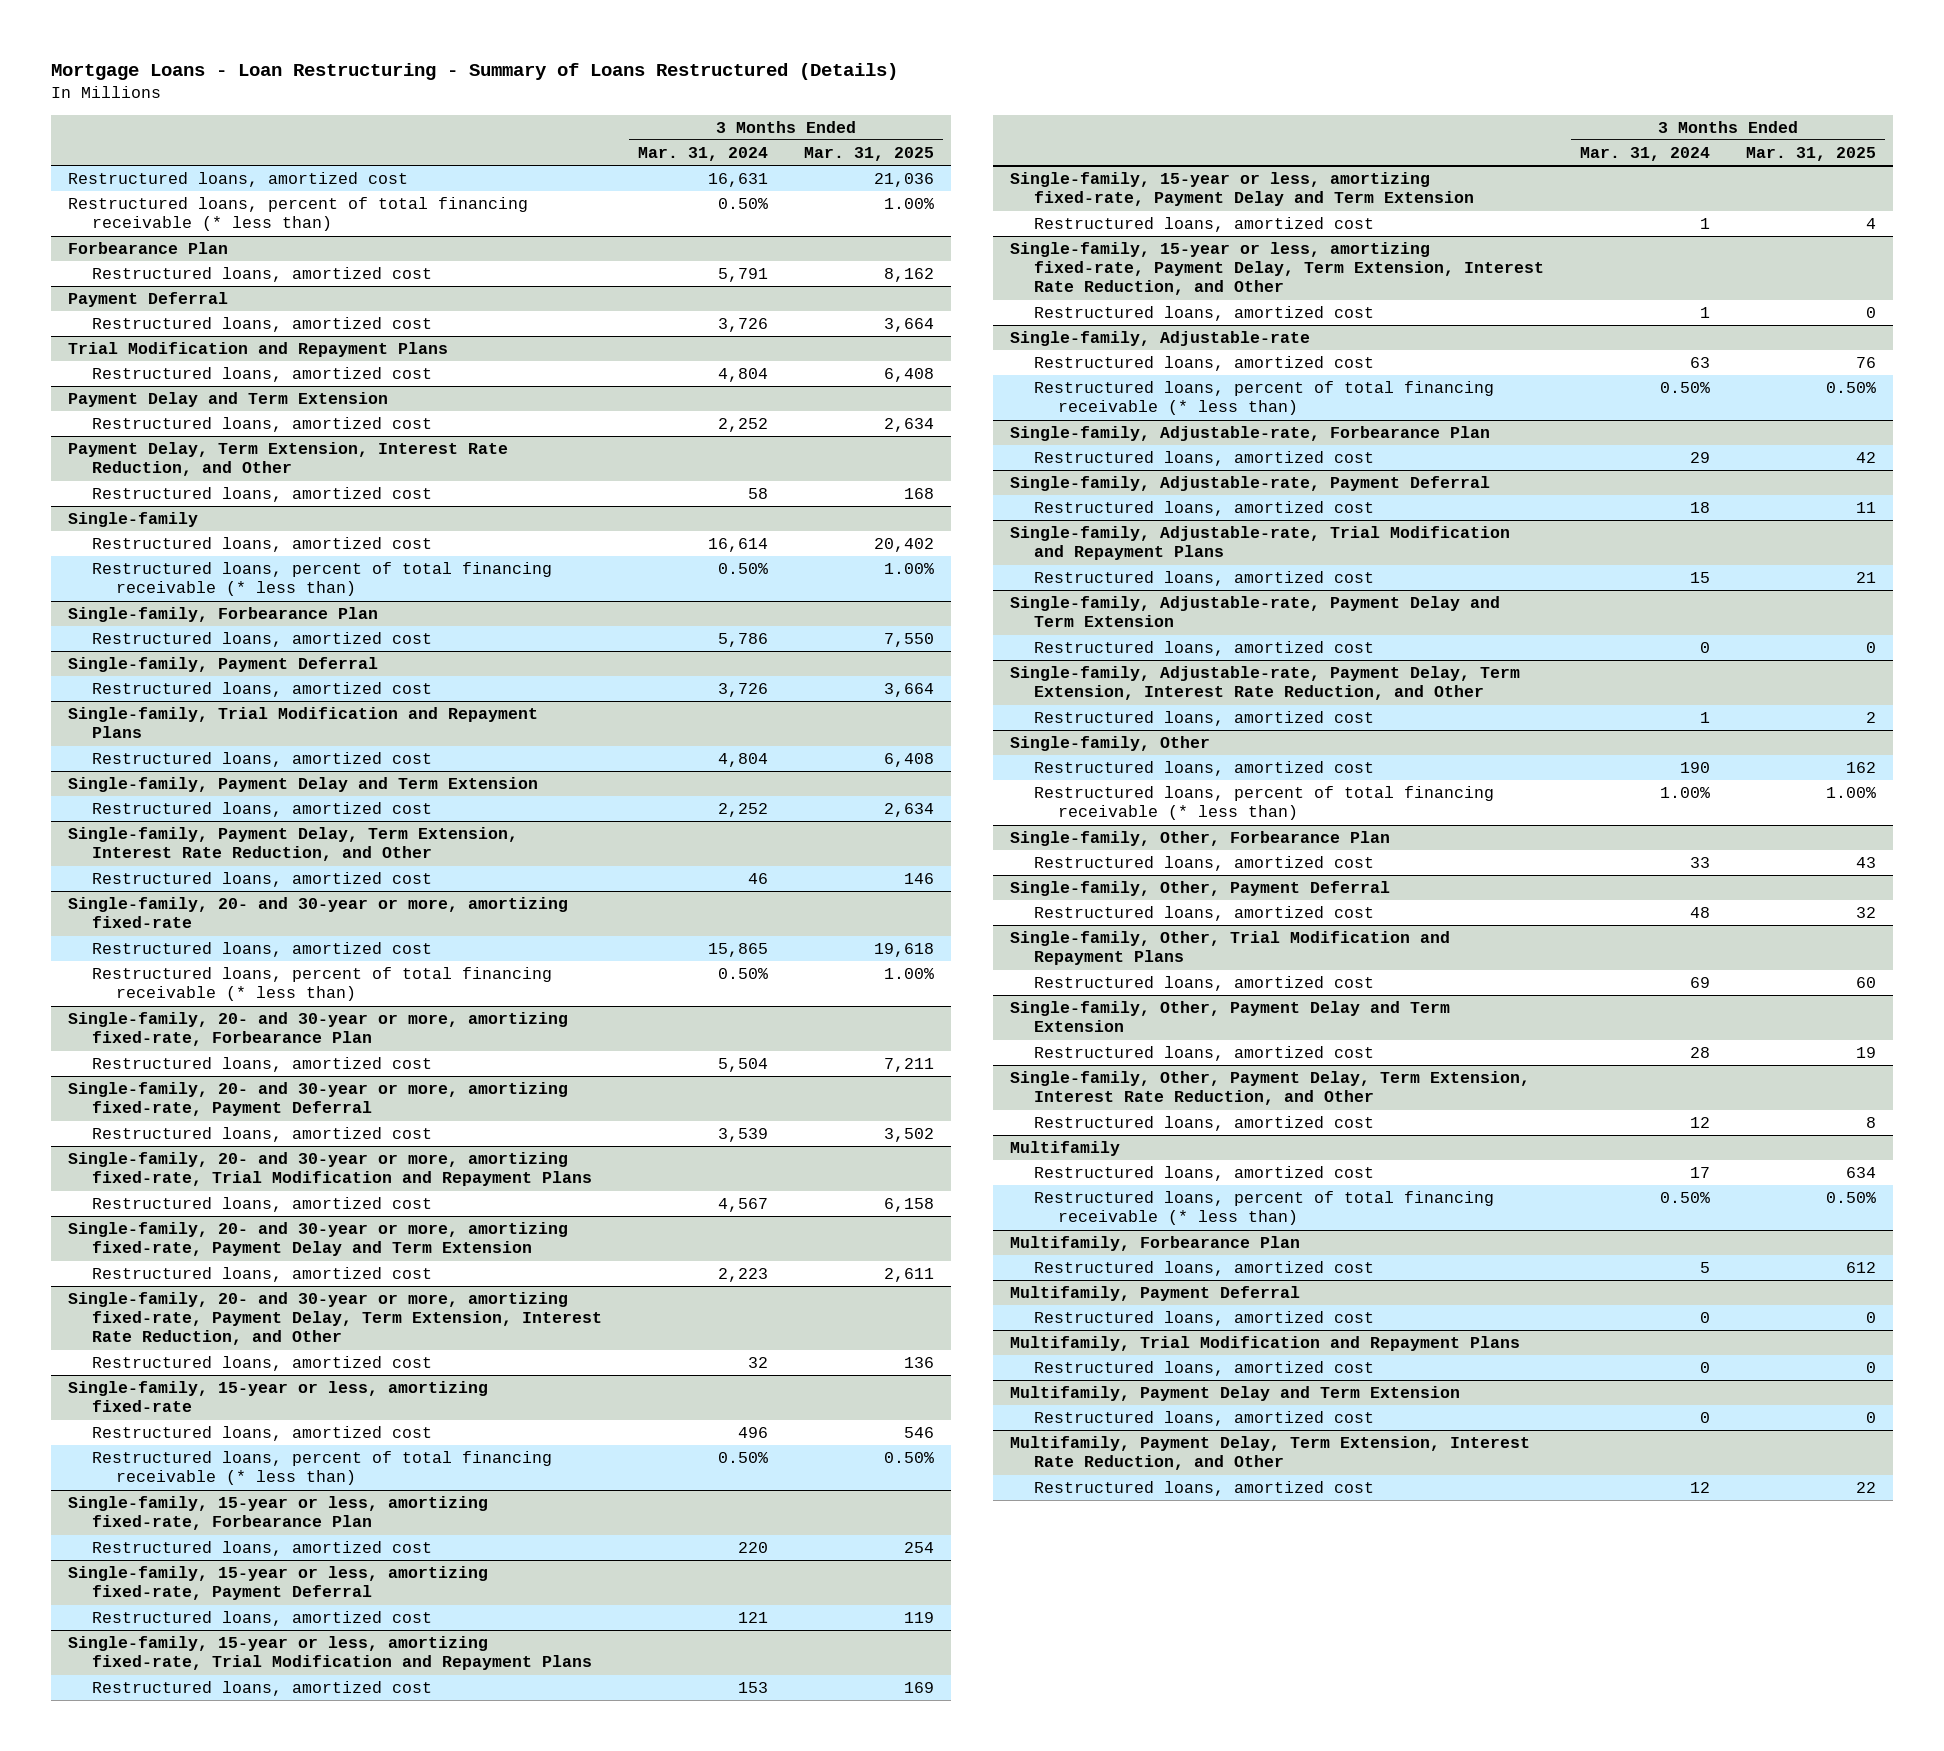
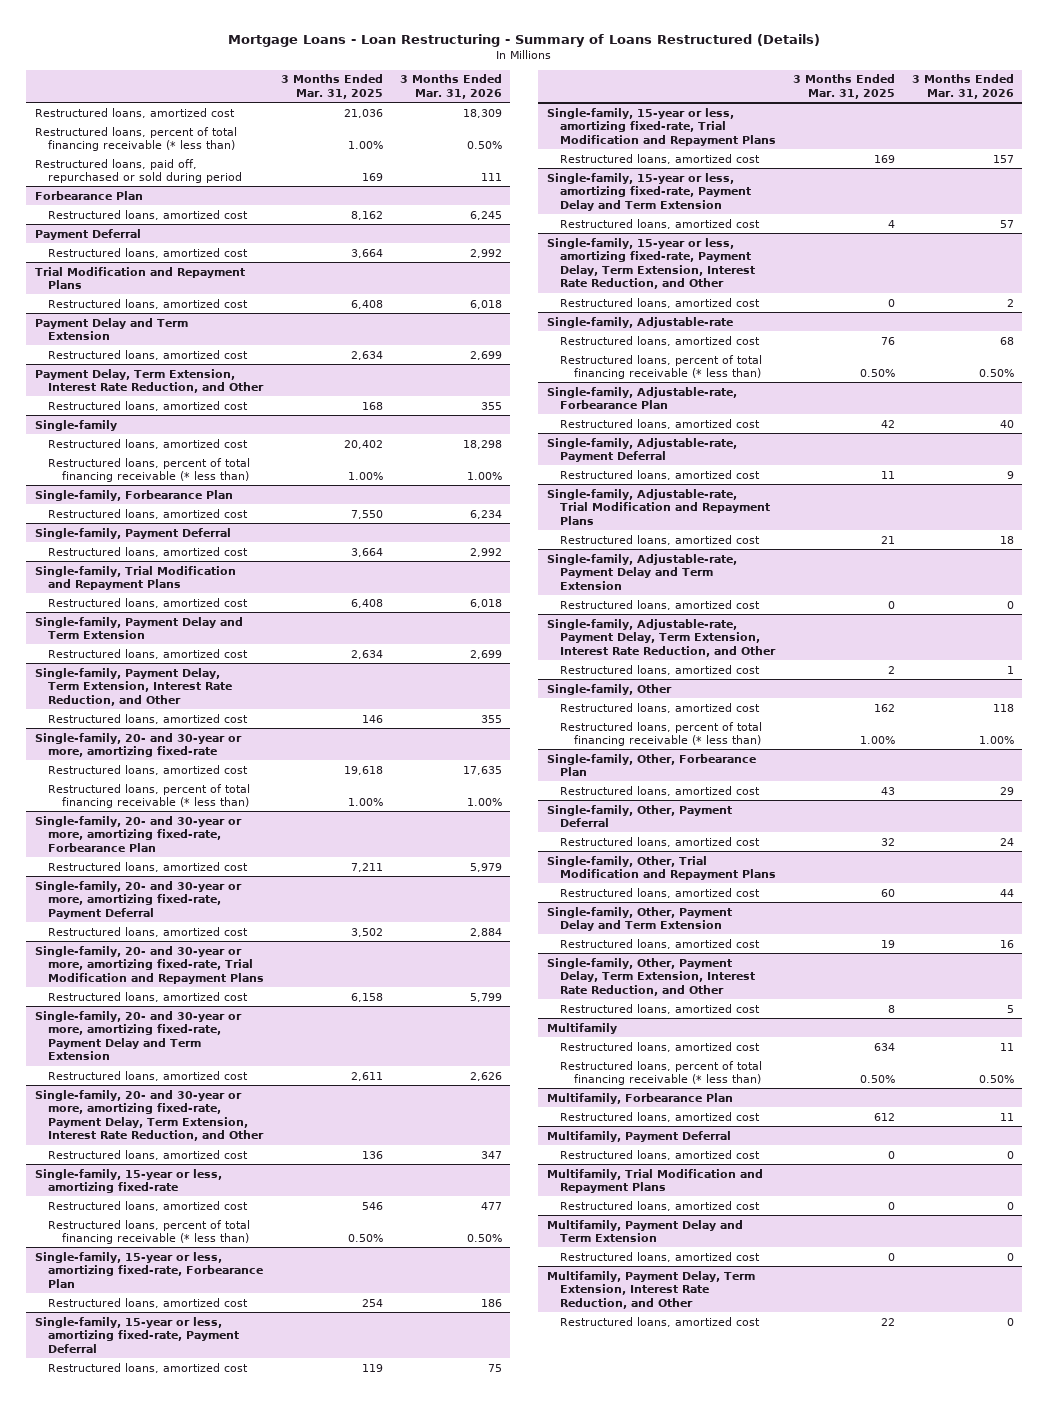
[637,146,768,161] Mar. 31, 2024 -> none
none -> [399,74,502,99] 3 Months Ended Mar. 31, 2026
none -> [34,158,243,184] Restructured loans, paid off, repurchased or sold during period

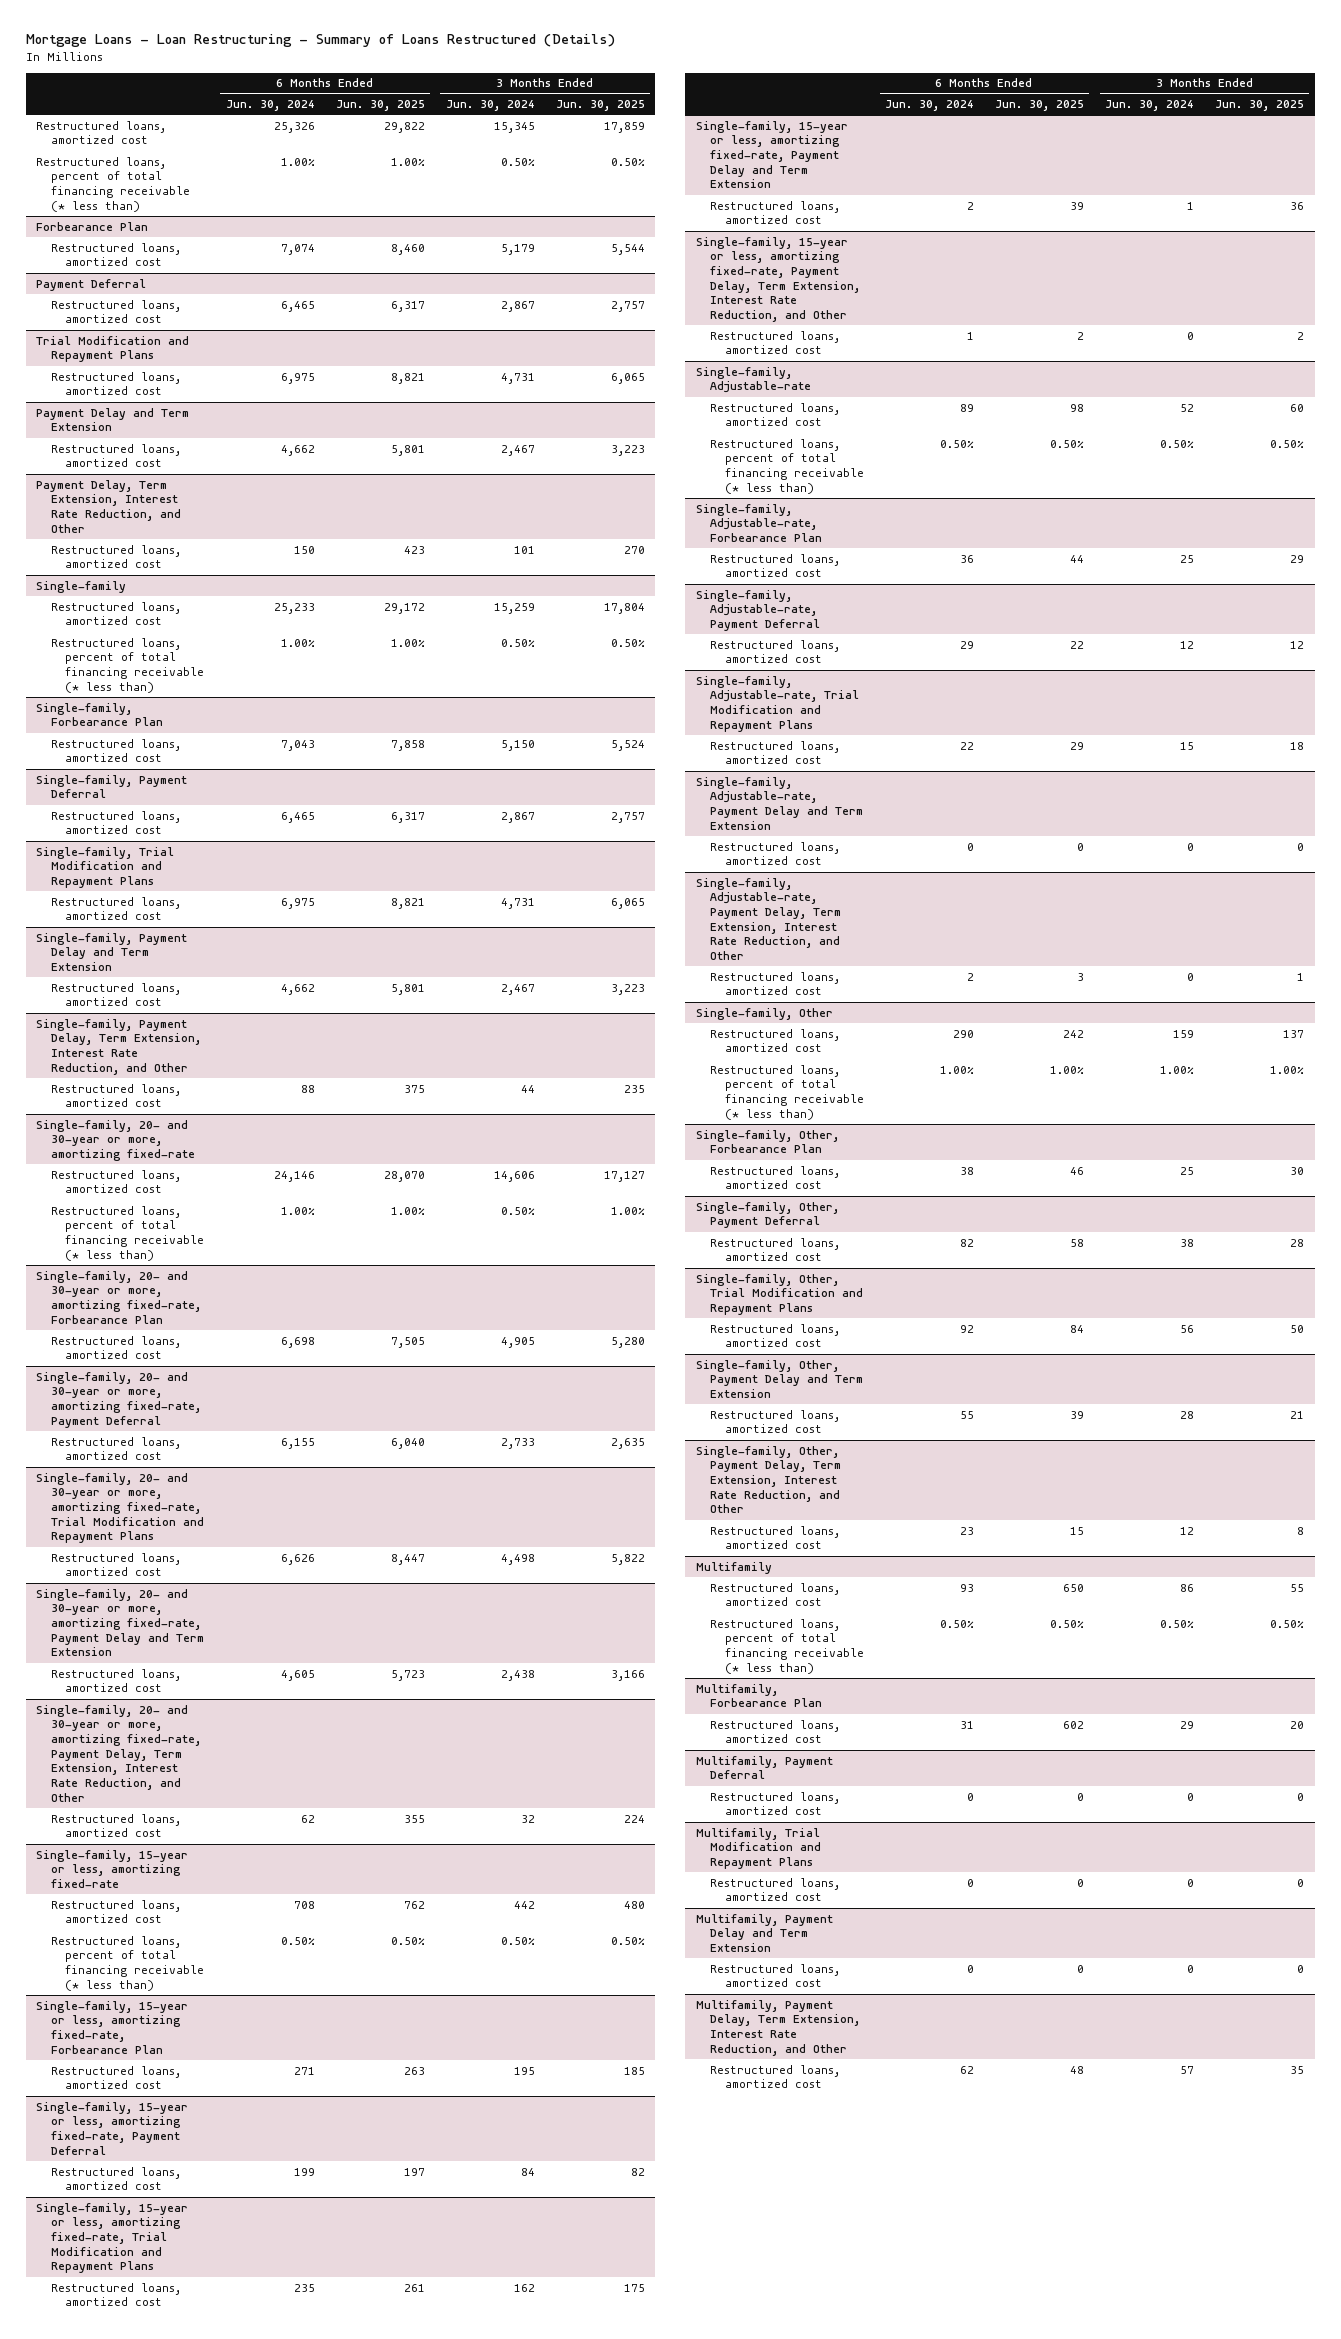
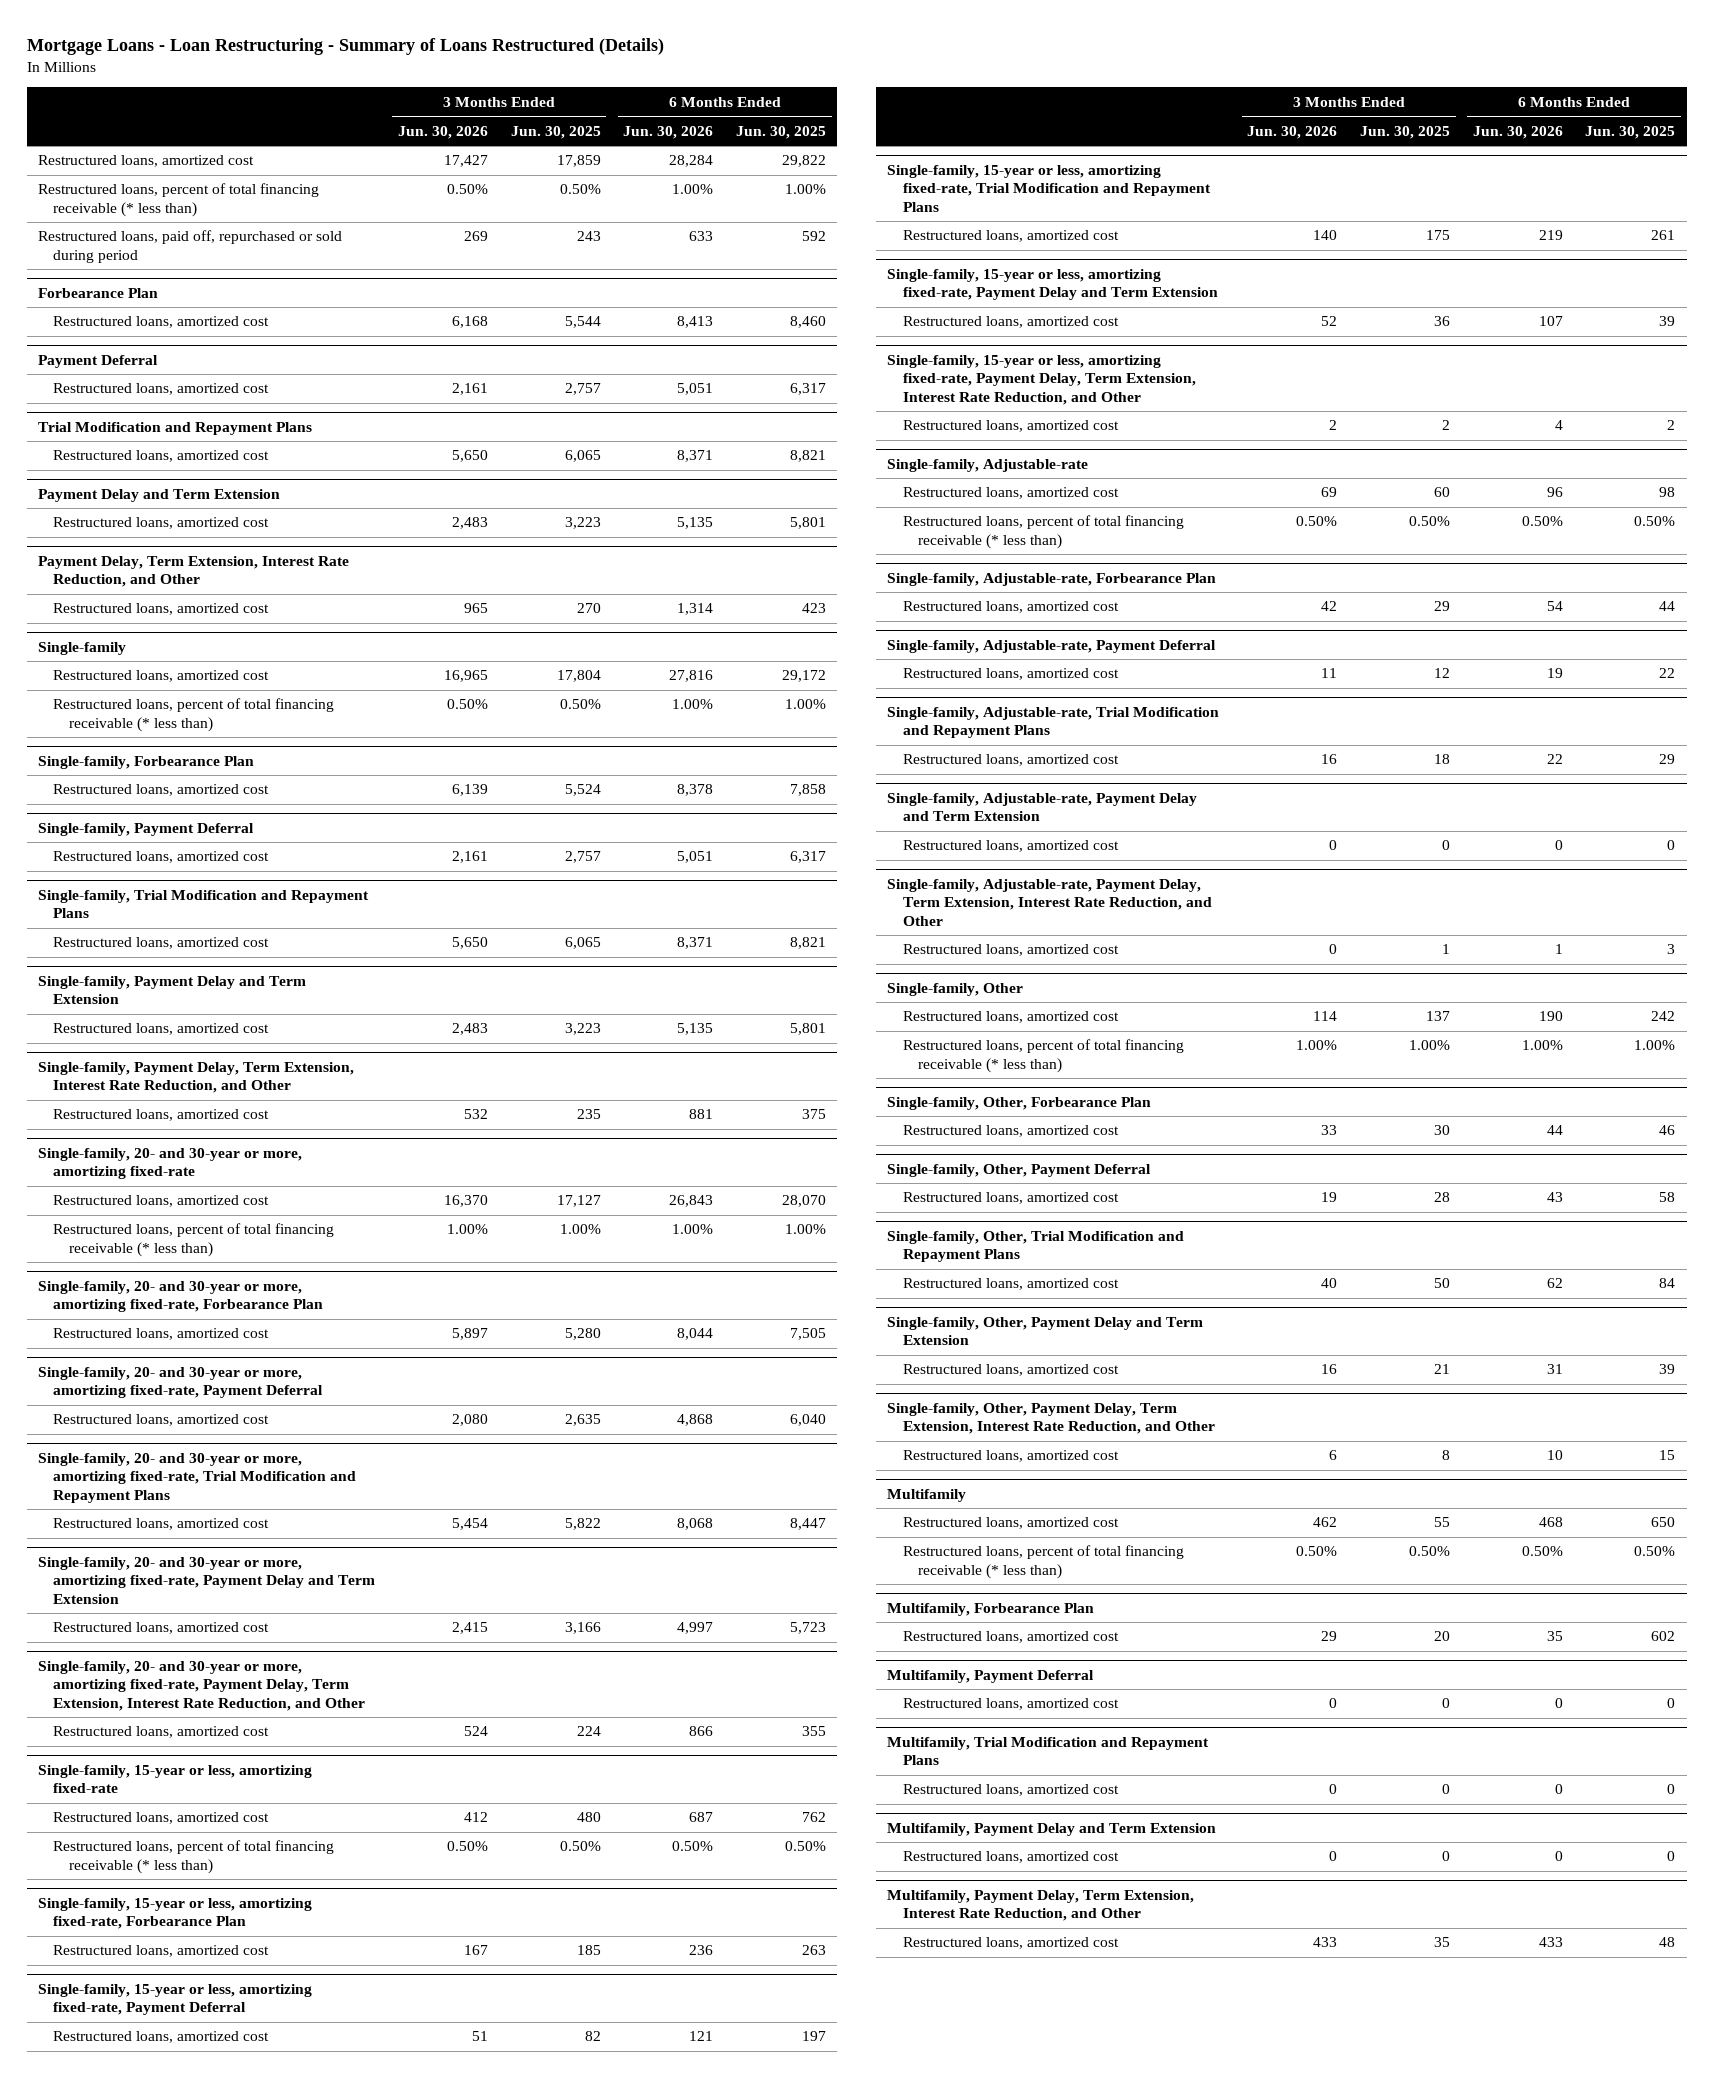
[225,99,315,111] Jun. 30, 2024 -> none
[445,99,535,111] Jun. 30, 2024 -> none
none -> [397,125,488,139] Jun. 30, 2026
none -> [623,125,714,139] Jun. 30, 2026
none -> [38,230,343,263] Restructured loans, paid off, repurchased or sold during period

